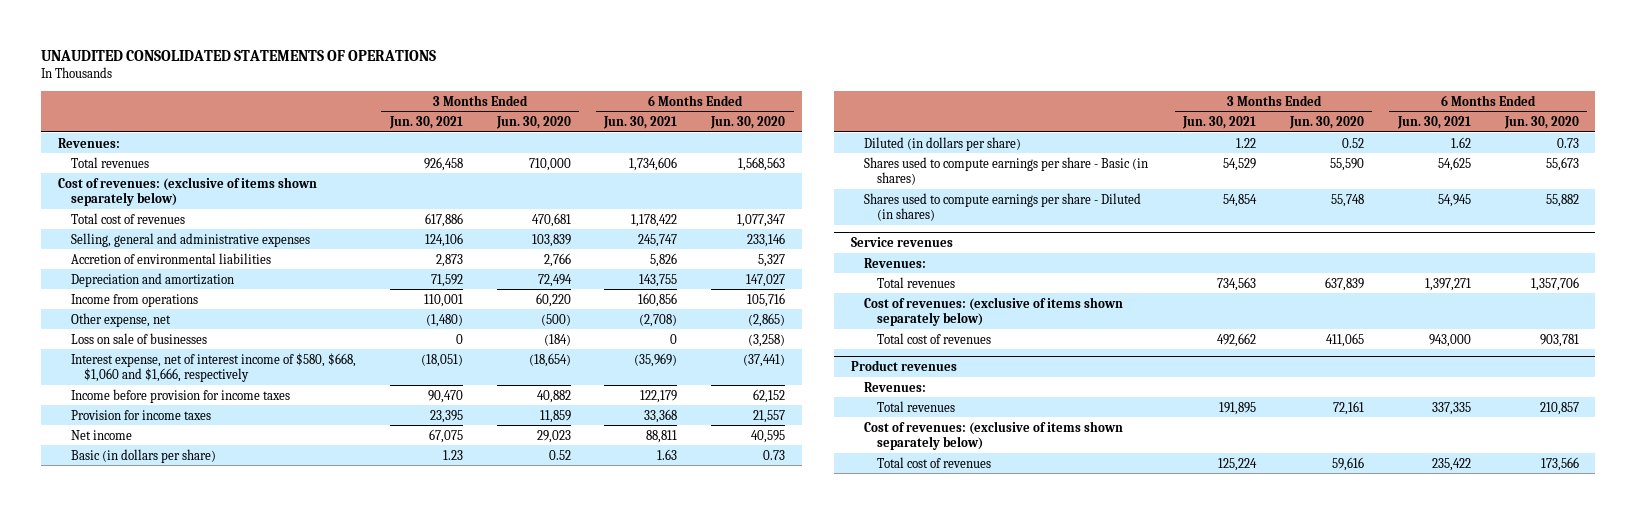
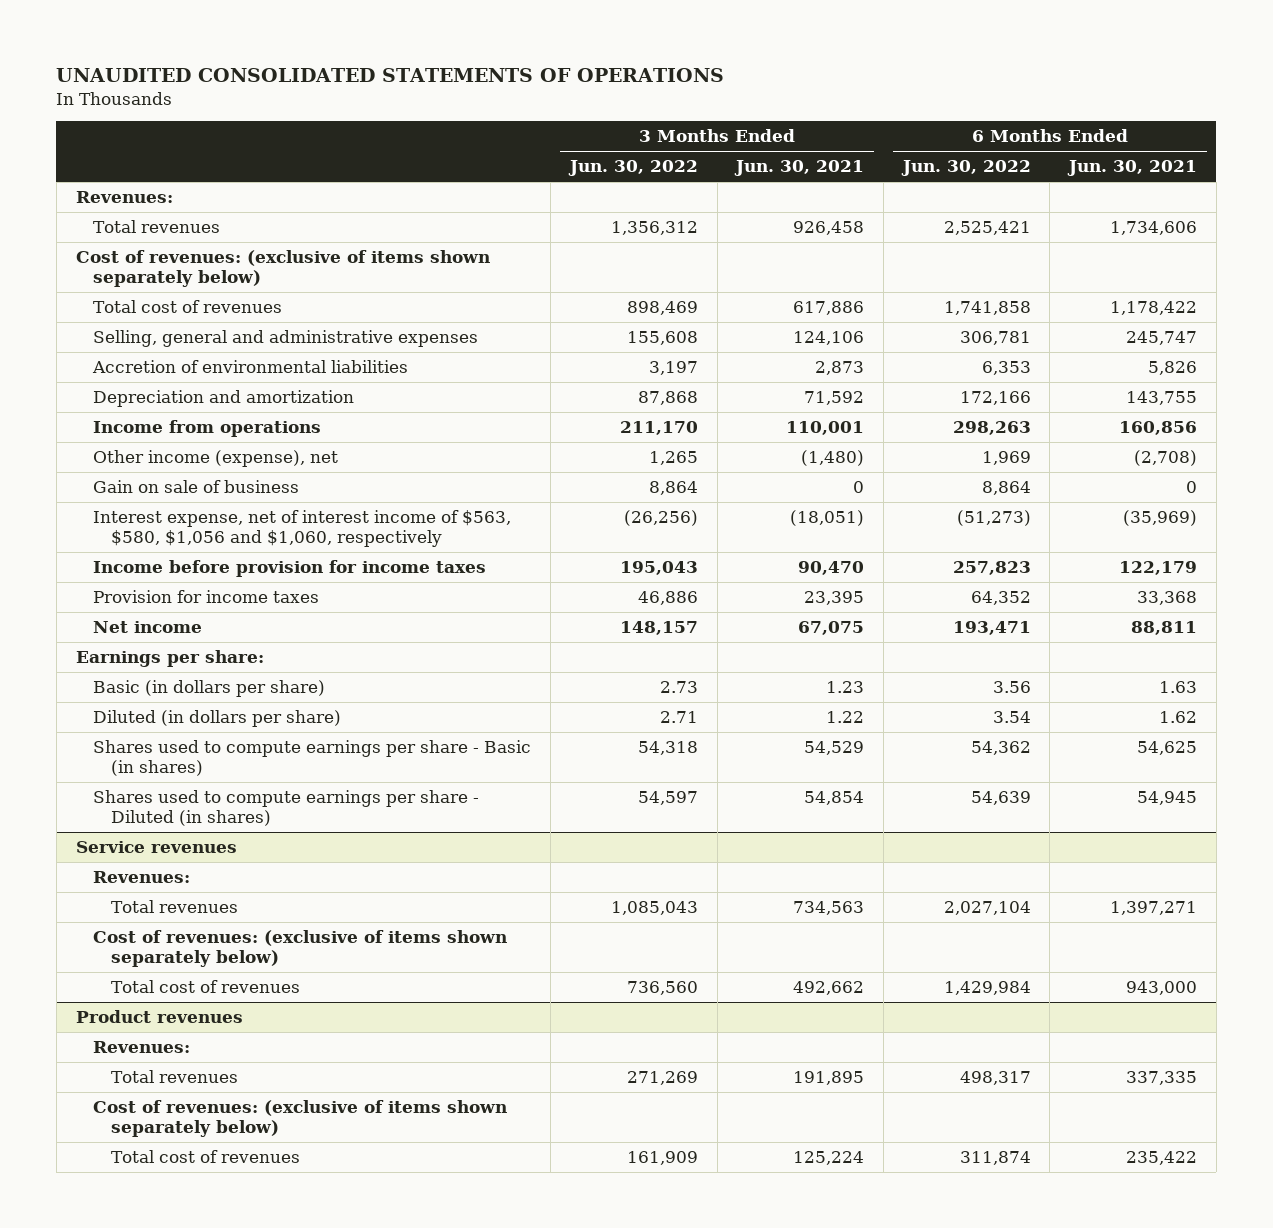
[495,116,571,130] Jun. 30, 2020 -> none
[710,116,786,130] Jun. 30, 2020 -> none
none -> [567,160,698,177] Jun. 30, 2022
none -> [900,160,1031,177] Jun. 30, 2022
[71,312,172,327] Other expense, net -> [93,450,339,468] Other income (expense), net
[71,332,208,344] Loss on sale of businesses -> [93,480,300,494] Gain on sale of business
[71,352,357,382] Interest expense, net of interest income of $580, $668, $1,060 and $1,666, respectively -> [93,510,512,547] Interest expense, net of interest income of $563, $580, $1,056 and $1,060, respectively
none -> [75,650,264,668] Earnings per share:

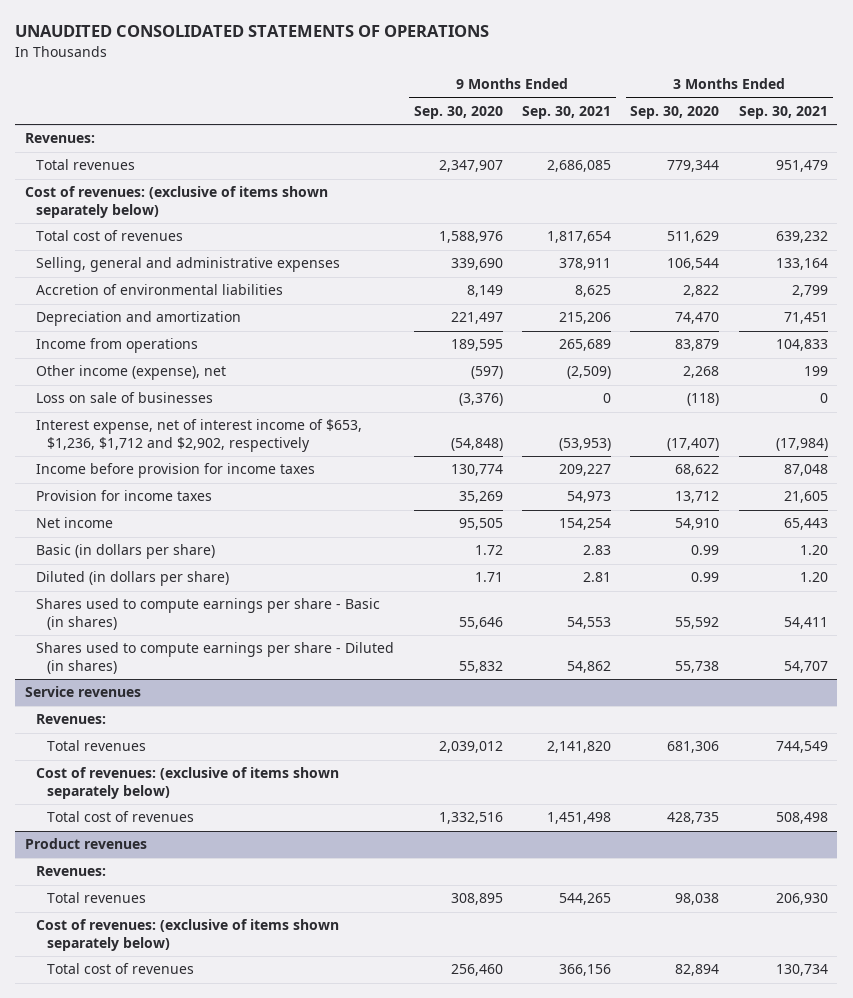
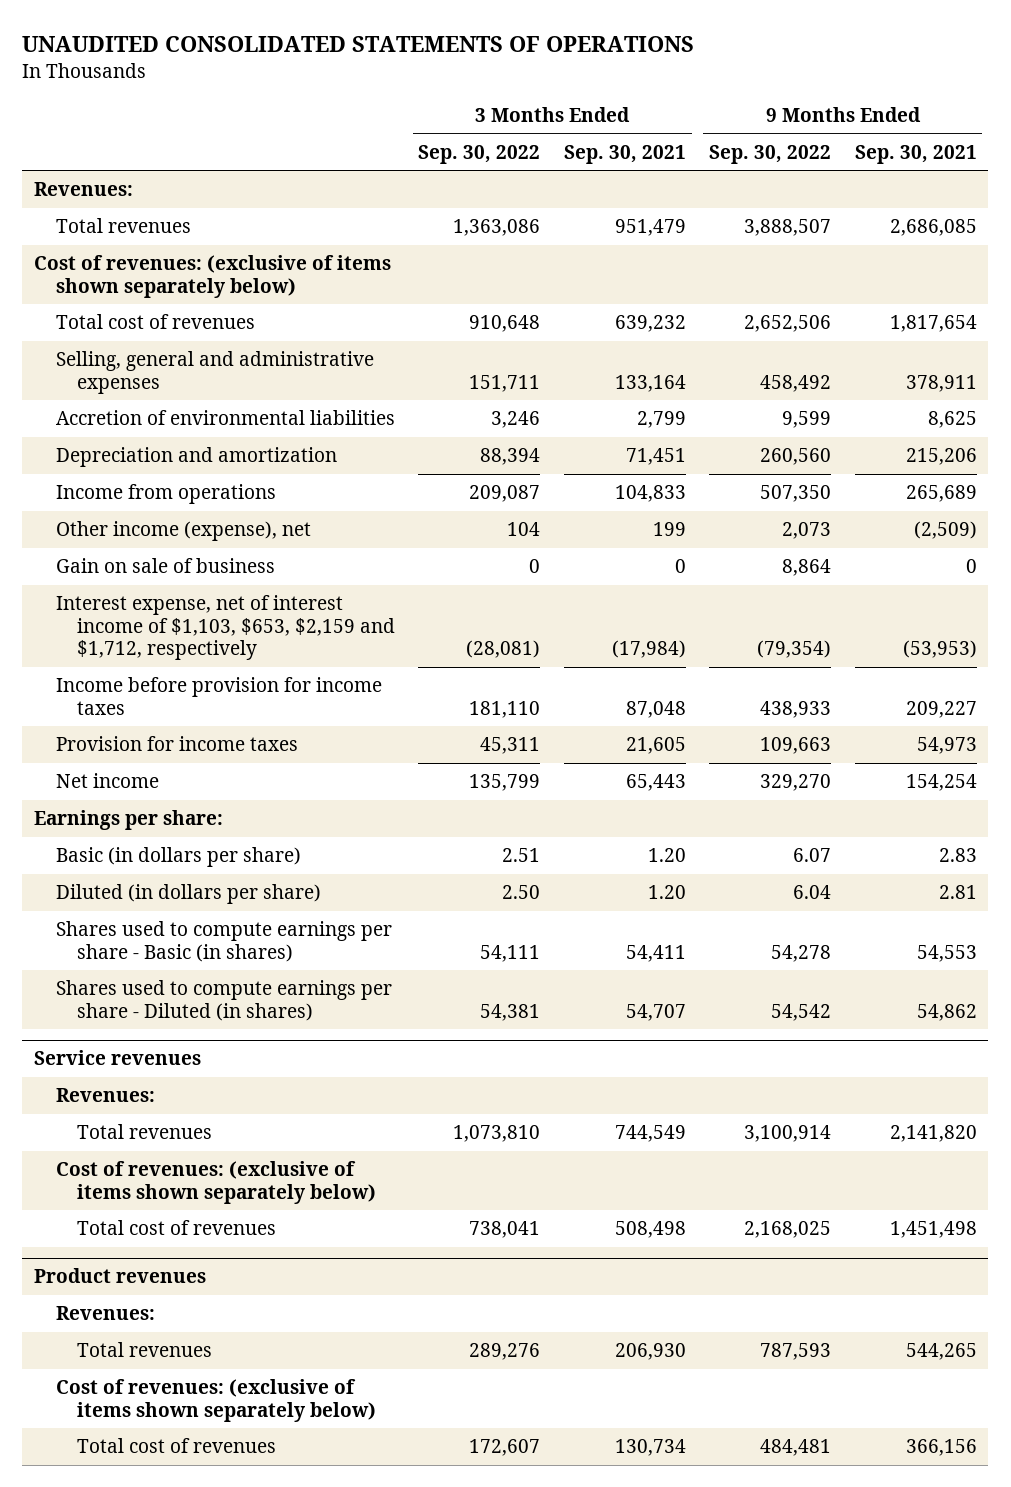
[413,105,503,119] Sep. 30, 2020 -> none
[630,105,720,119] Sep. 30, 2020 -> none
none -> [418,144,541,164] Sep. 30, 2022
none -> [709,144,832,164] Sep. 30, 2022
[36,392,214,404] Loss on sale of businesses -> [55,558,275,574] Gain on sale of business
[36,419,363,453] Interest expense, net of interest income of $653, $1,236, $1,712 and $2,902, respectively -> [55,595,396,661] Interest expense, net of interest income of $1,103, $653, $2,159 and $1,712, respectively
none -> [33,810,223,831] Earnings per share:

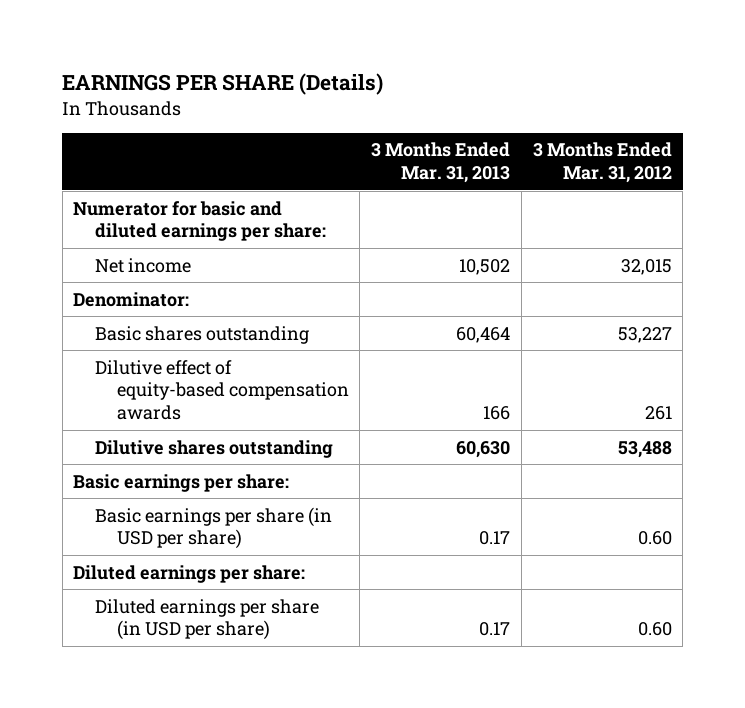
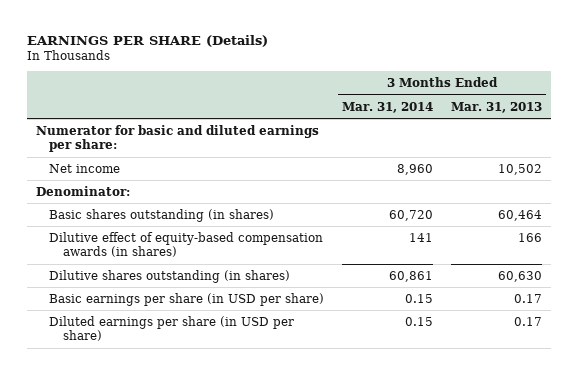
[532,142,672,184] 3 Months Ended Mar. 31, 2012 -> none
none -> [342,101,434,113] Mar. 31, 2014
[73,473,290,492] Basic earnings per share: -> none
[94,325,309,344] Basic shares outstanding -> [49,208,275,222] Basic shares outstanding (in shares)
[94,359,349,420] Dilutive effect of equity-based compensation awards -> [49,231,324,258] Dilutive effect of equity-based compensation awards (in shares)
[94,439,333,458] Dilutive shares outstanding -> [49,269,291,283] Dilutive shares outstanding (in shares)
[73,564,306,583] Diluted earnings per share: -> none

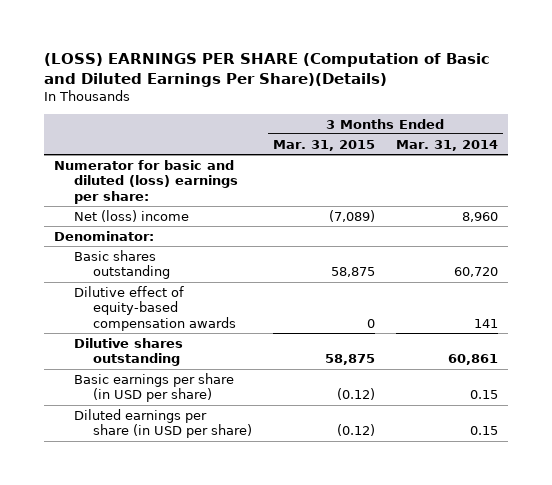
[27,34,269,47] EARNINGS PER SHARE (Details) -> [43,52,490,87] (LOSS) EARNINGS PER SHARE (Computation of Basic and Diluted Earnings Per Share)(Details)
[450,101,542,113] Mar. 31, 2013 -> none
none -> [272,139,375,151] Mar. 31, 2015
[35,124,319,153] Numerator for basic and diluted earnings per share: -> [54,159,238,204] Numerator for basic and diluted (loss) earnings per share:
[49,163,121,173] Net income -> [73,209,189,222] Net (loss) income
[49,208,275,222] Basic shares outstanding (in shares) -> [73,249,171,280] Basic shares outstanding
[49,231,324,258] Dilutive effect of equity-based compensation awards (in shares) -> [73,285,237,331] Dilutive effect of equity-based compensation awards
[49,269,291,283] Dilutive shares outstanding (in shares) -> [73,337,183,367] Dilutive shares outstanding

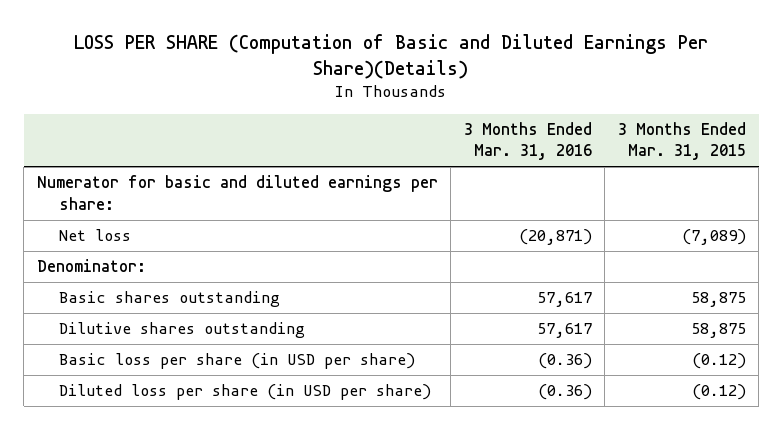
[43,52,490,87] (LOSS) EARNINGS PER SHARE (Computation of Basic and Diluted Earnings Per Share)(Details) -> [74,34,709,80] LOSS PER SHARE (Computation of Basic and Diluted Earnings Per Share)(Details)
[395,139,498,151] Mar. 31, 2014 -> none
none -> [463,122,592,161] 3 Months Ended Mar. 31, 2016
[54,159,238,204] Numerator for basic and diluted (loss) earnings per share: -> [36,175,438,210] Numerator for basic and diluted earnings per share:
[73,209,189,222] Net (loss) income -> [58,229,131,242] Net loss
[73,285,237,331] Dilutive effect of equity-based compensation awards -> none
[73,372,234,403] Basic earnings per share (in USD per share) -> [58,353,415,370] Basic loss per share (in USD per share)
[73,408,253,439] Diluted earnings per share (in USD per share) -> [58,384,431,401] Diluted loss per share (in USD per share)

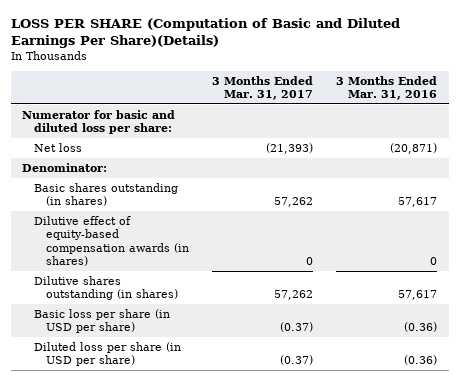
[617,122,746,161] 3 Months Ended Mar. 31, 2015 -> none
none -> [212,75,314,101] 3 Months Ended Mar. 31, 2017
[36,175,438,210] Numerator for basic and diluted earnings per share: -> [22,109,176,135] Numerator for basic and diluted loss per share:
[58,291,280,308] Basic shares outstanding -> [34,182,179,207] Basic shares outstanding (in shares)
none -> [34,215,190,267] Dilutive effect of equity-based compensation awards (in shares)
[58,322,305,339] Dilutive shares outstanding -> [34,275,179,301] Dilutive shares outstanding (in shares)

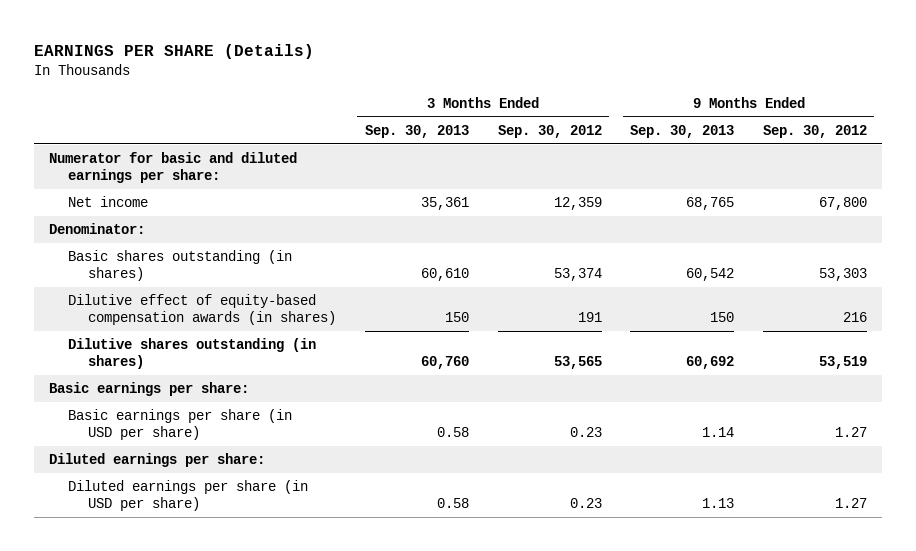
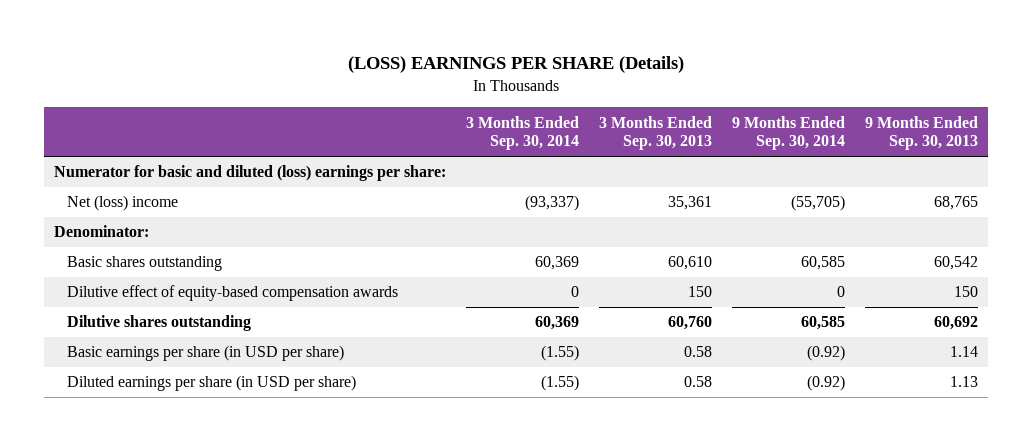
[34,44,315,60] EARNINGS PER SHARE (Details) -> [347,56,684,74] (LOSS) EARNINGS PER SHARE (Details)
[497,124,602,138] Sep. 30, 2012 -> none
[763,124,868,138] Sep. 30, 2012 -> none
none -> [465,115,579,151] 3 Months Ended Sep. 30, 2014
none -> [731,115,845,151] 9 Months Ended Sep. 30, 2014
[48,152,297,184] Numerator for basic and diluted earnings per share: -> [53,165,446,182] Numerator for basic and diluted (loss) earnings per share:
[68,196,149,208] Net income -> [66,195,178,212] Net (loss) income
[48,382,249,397] Basic earnings per share: -> none
[68,250,293,282] Basic shares outstanding (in shares) -> [66,256,222,272] Basic shares outstanding
[68,294,336,326] Dilutive effect of equity-based compensation awards (in shares) -> [66,285,398,302] Dilutive effect of equity-based compensation awards
[68,338,317,370] Dilutive shares outstanding (in shares) -> [66,315,251,332] Dilutive shares outstanding
[48,453,265,468] Diluted earnings per share: -> none

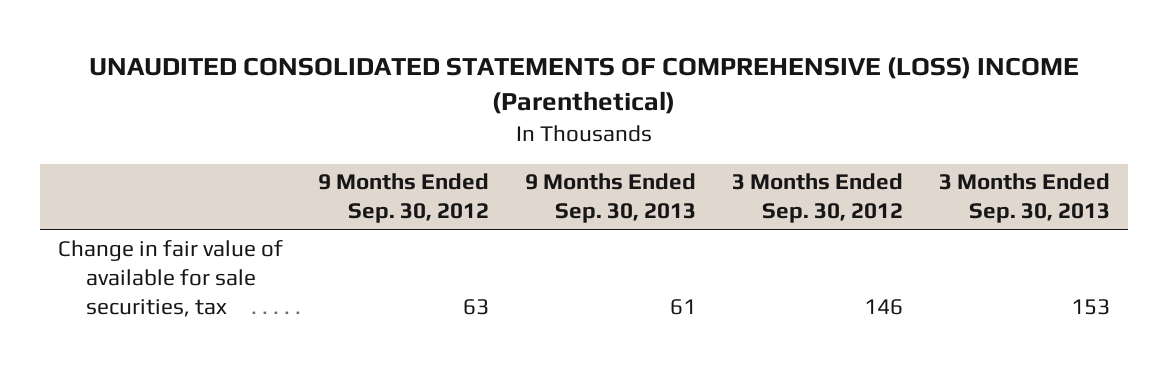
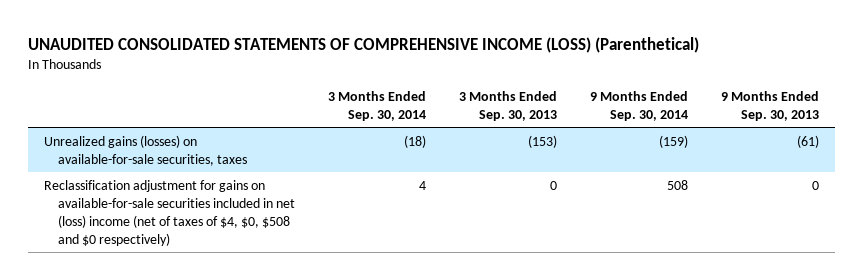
[88,56,1079,115] UNAUDITED CONSOLIDATED STATEMENTS OF COMPREHENSIVE (LOSS) INCOME (Parenthetical) -> [27,36,699,53] UNAUDITED CONSOLIDATED STATEMENTS OF COMPREHENSIVE INCOME (LOSS) (Parenthetical)
[318,173,490,224] 9 Months Ended Sep. 30, 2012 -> none
[732,173,904,224] 3 Months Ended Sep. 30, 2012 -> none
none -> [327,90,426,121] 3 Months Ended Sep. 30, 2014
none -> [589,90,688,121] 9 Months Ended Sep. 30, 2014
[57,239,283,318] Change in fair value of available for sale securities, tax -> [44,134,248,166] Unrealized gains (losses) on available-for-sale securities, taxes
[670,299,697,316] 61 -> [796,134,819,148] (61)
[1071,299,1111,316] 153 -> [527,134,557,148] (153)
none -> [44,179,296,246] Reclassification adjustment for gains on available-for-sale securities included in net (loss) income (net of taxes of $4, $0, $508 and $0 respectively)

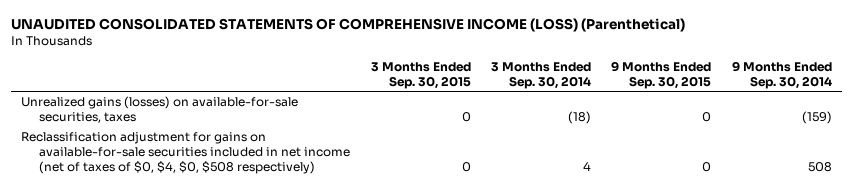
[458,90,557,121] 3 Months Ended Sep. 30, 2013 -> none
[720,90,819,121] 9 Months Ended Sep. 30, 2013 -> none
none -> [370,61,471,89] 3 Months Ended Sep. 30, 2015
none -> [611,60,712,89] 9 Months Ended Sep. 30, 2015
[44,179,296,246] Reclassification adjustment for gains on available-for-sale securities included in net (loss) income (net of taxes of $4, $0, $508 and $0 respectively) -> [20,132,351,175] Reclassification adjustment for gains on available-for-sale securities included in net income (net of taxes of $0, $4, $0, $508 respectively)

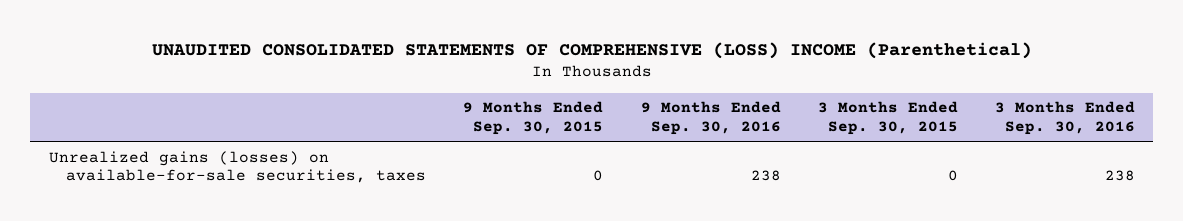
[10,17,685,32] UNAUDITED CONSOLIDATED STATEMENTS OF COMPREHENSIVE INCOME (LOSS) (Parenthetical) -> [151,41,1032,59] UNAUDITED CONSOLIDATED STATEMENTS OF COMPREHENSIVE (LOSS) INCOME (Parenthetical)
[490,61,591,89] 3 Months Ended Sep. 30, 2014 -> none
[731,60,832,89] 9 Months Ended Sep. 30, 2014 -> none
none -> [640,101,781,135] 9 Months Ended Sep. 30, 2016
none -> [994,101,1135,135] 3 Months Ended Sep. 30, 2016
[20,132,351,175] Reclassification adjustment for gains on available-for-sale securities included in net income (net of taxes of $0, $4, $0, $508 respectively) -> none

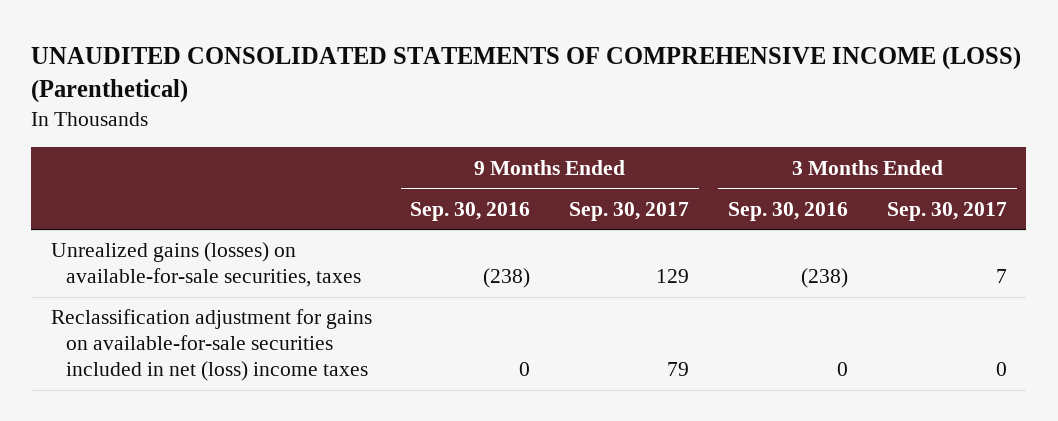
[151,41,1032,59] UNAUDITED CONSOLIDATED STATEMENTS OF COMPREHENSIVE (LOSS) INCOME (Parenthetical) -> [31,47,1022,104] UNAUDITED CONSOLIDATED STATEMENTS OF COMPREHENSIVE INCOME (LOSS) (Parenthetical)
[463,101,604,135] 9 Months Ended Sep. 30, 2015 -> none
[817,101,958,135] 3 Months Ended Sep. 30, 2015 -> none
none -> [569,201,690,221] Sep. 30, 2017
none -> [886,201,1007,221] Sep. 30, 2017
[750,170,781,182] 238 -> [483,268,531,289] (238)
[1104,170,1135,182] 238 -> [801,268,849,289] (238)
none -> [50,309,372,382] Reclassification adjustment for gains on available-for-sale securities included in net (loss) income taxes

